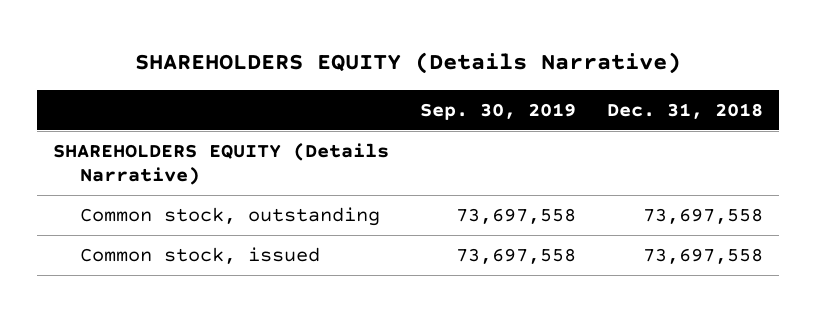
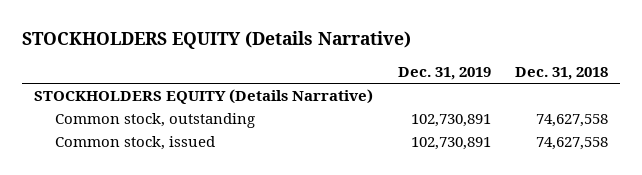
[134,52,681,75] SHAREHOLDERS EQUITY (Details Narrative) -> [21,31,411,50] STOCKHOLDERS EQUITY (Details Narrative)
[419,103,576,121] Sep. 30, 2019 -> none
none -> [397,67,491,81] Dec. 31, 2019
[52,143,389,186] SHAREHOLDERS EQUITY (Details Narrative) -> [34,89,374,105] STOCKHOLDERS EQUITY (Details Narrative)
[642,208,763,225] 73,697,558 -> [536,114,609,128] 74,627,558
[642,248,763,265] 73,697,558 -> [536,137,609,151] 74,627,558

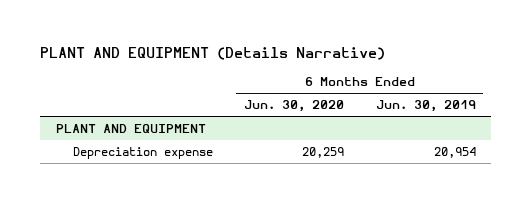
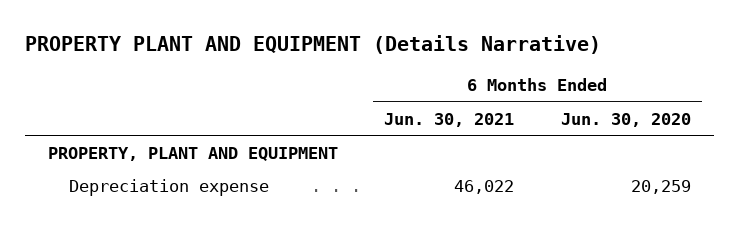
[40,47,386,61] PLANT AND EQUIPMENT (Details Narrative) -> [25,35,602,55] PROPERTY PLANT AND EQUIPMENT (Details Narrative)
[375,100,476,113] Jun. 30, 2019 -> none
none -> [384,112,515,127] Jun. 30, 2021
[55,123,206,133] PLANT AND EQUIPMENT -> [48,146,339,161] PROPERTY, PLANT AND EQUIPMENT

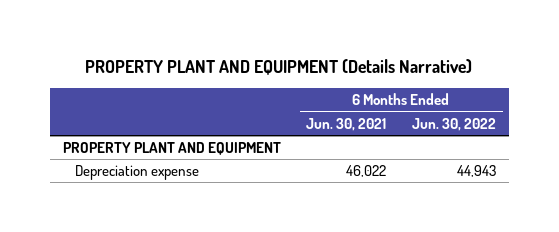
[560,112,691,127] Jun. 30, 2020 -> none
none -> [412,117,497,131] Jun. 30, 2022
[48,146,339,161] PROPERTY, PLANT AND EQUIPMENT -> [62,142,281,156] PROPERTY PLANT AND EQUIPMENT

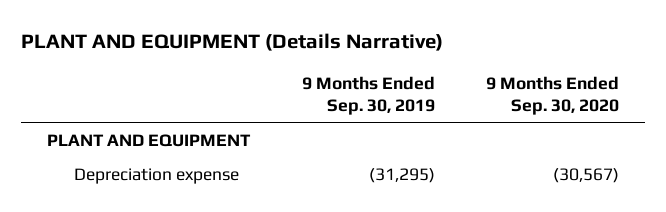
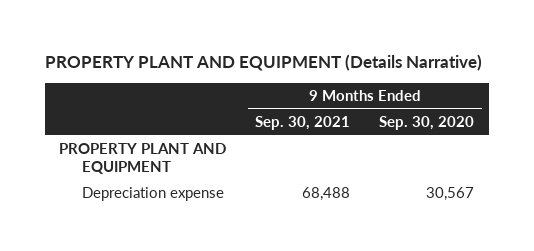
[20,33,443,52] PLANT AND EQUIPMENT (Details Narrative) -> [44,53,482,71] PROPERTY PLANT AND EQUIPMENT (Details Narrative)
[301,75,435,115] 9 Months Ended Sep. 30, 2019 -> none
none -> [255,116,351,131] Sep. 30, 2021
[46,133,251,147] PLANT AND EQUIPMENT -> [59,143,227,175] PROPERTY PLANT AND EQUIPMENT
[553,167,620,183] (30,567) -> [426,187,475,202] 30,567

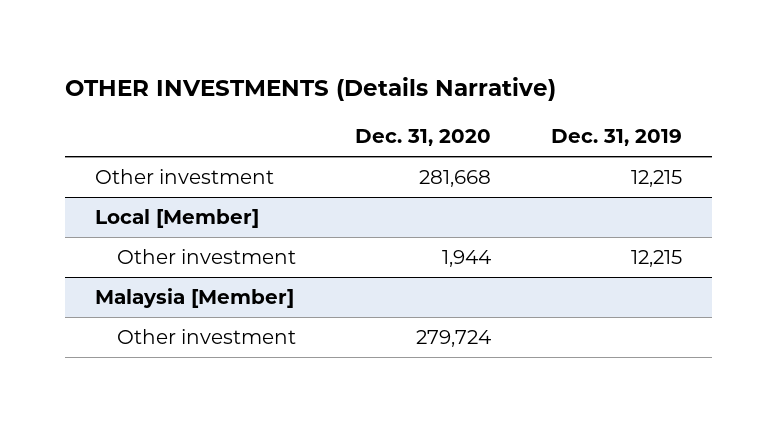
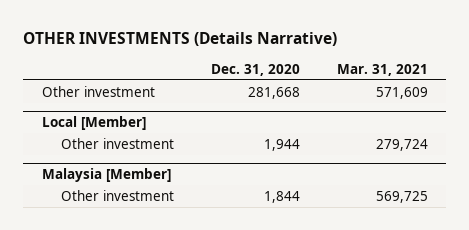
[550,129,682,147] Dec. 31, 2019 -> none
none -> [336,63,428,76] Mar. 31, 2021
[416,330,492,348] 279,724 -> [263,190,300,203] 1,844

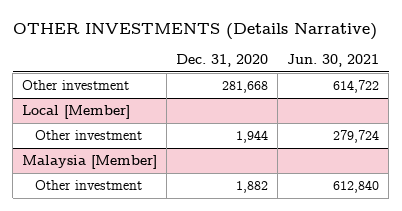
[336,63,428,76] Mar. 31, 2021 -> none
none -> [287,53,380,67] Jun. 30, 2021
[263,190,300,203] 1,844 -> [236,180,269,193] 1,882

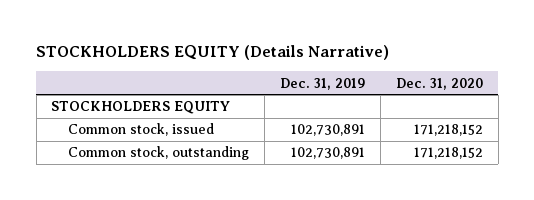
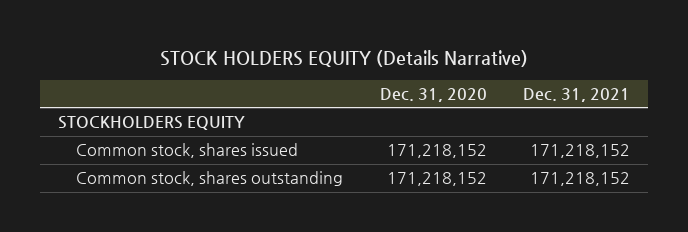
[36,45,390,61] STOCKHOLDERS EQUITY (Details Narrative) -> [159,49,528,67] STOCK HOLDERS EQUITY (Details Narrative)
[279,77,365,90] Dec. 31, 2019 -> none
none -> [523,87,631,102] Dec. 31, 2021
[68,123,215,137] Common stock, issued -> [76,143,299,159] Common stock, shares issued
[68,146,250,161] Common stock, outstanding -> [76,171,344,187] Common stock, shares outstanding

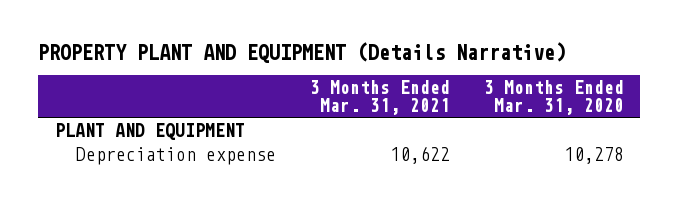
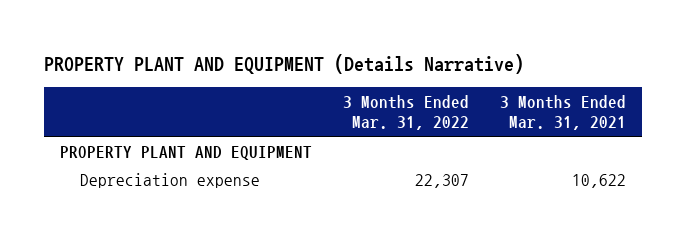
[483,79,624,115] 3 Months Ended Mar. 31, 2020 -> none
none -> [342,94,469,131] 3 Months Ended Mar. 31, 2022
[54,122,245,140] PLANT AND EQUIPMENT -> [59,145,312,160] PROPERTY PLANT AND EQUIPMENT

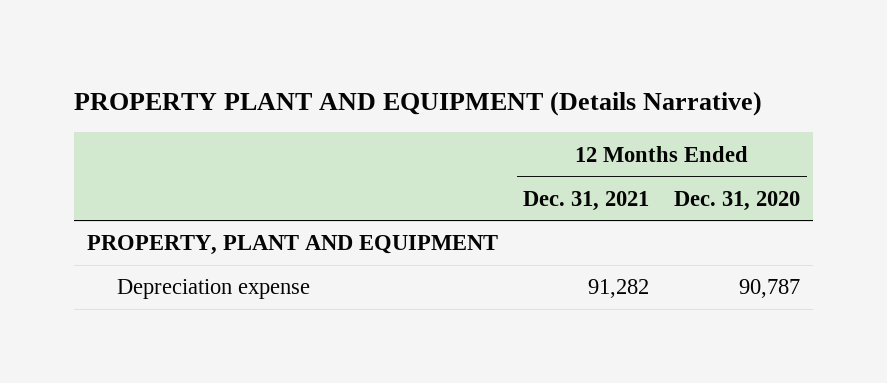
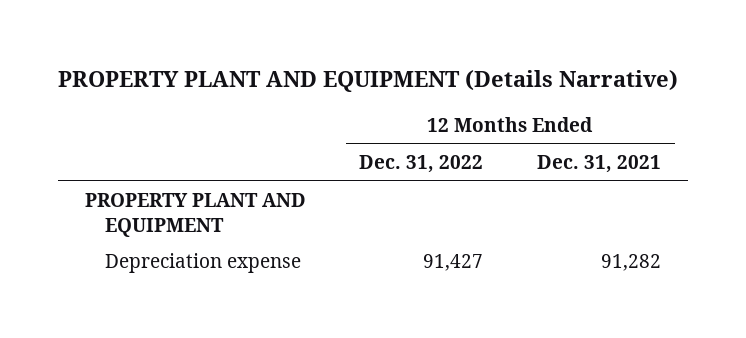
[674,190,801,211] Dec. 31, 2020 -> none
none -> [359,154,484,173] Dec. 31, 2022
[87,235,499,256] PROPERTY, PLANT AND EQUIPMENT -> [84,193,306,237] PROPERTY PLANT AND EQUIPMENT

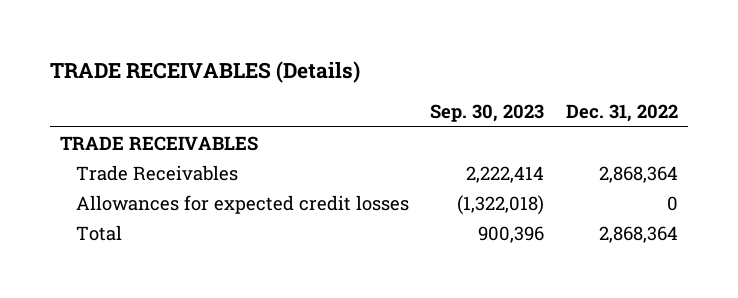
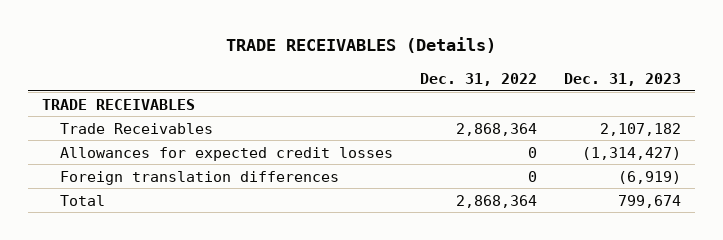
[430,104,545,123] Sep. 30, 2023 -> none
none -> [564,72,682,86] Dec. 31, 2023
none -> [60,170,340,185] Foreign translation differences

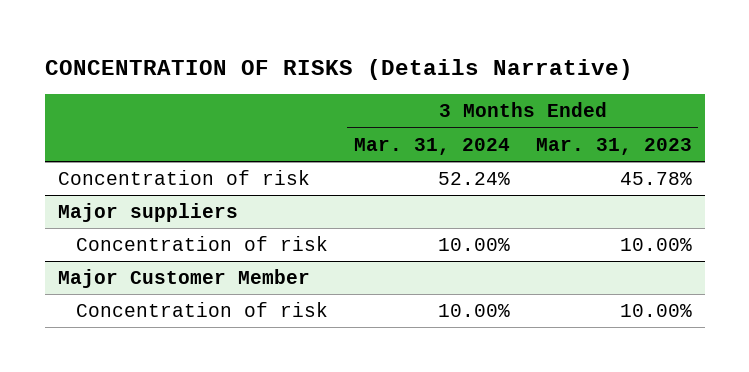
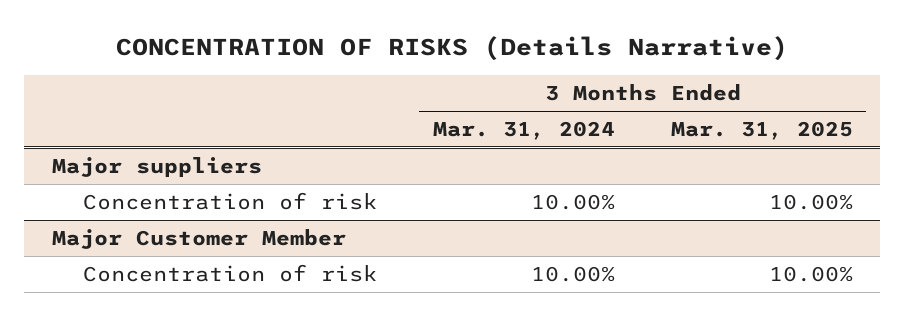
[535,137,692,155] Mar. 31, 2023 -> none
none -> [670,120,853,140] Mar. 31, 2025
[57,170,310,186] Concentration of risk -> none

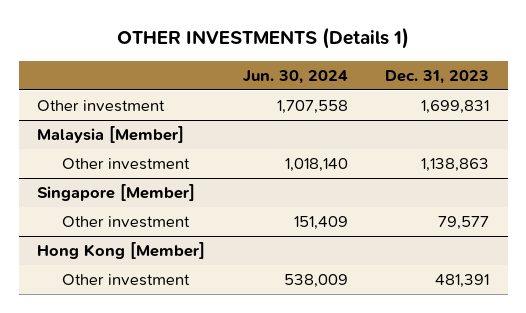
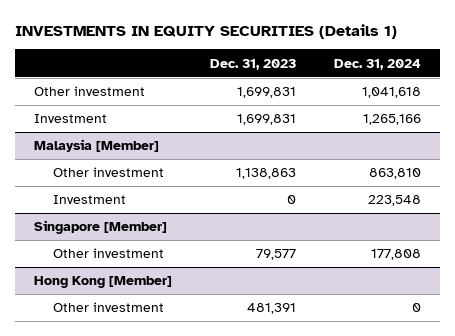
[117,27,410,50] OTHER INVESTMENTS (Details 1) -> [15,24,398,40] INVESTMENTS IN EQUITY SECURITIES (Details 1)
[242,69,348,84] Jun. 30, 2024 -> none
none -> [333,58,421,70] Dec. 31, 2024
none -> [34,114,108,124] Investment
none -> [52,195,126,205] Investment

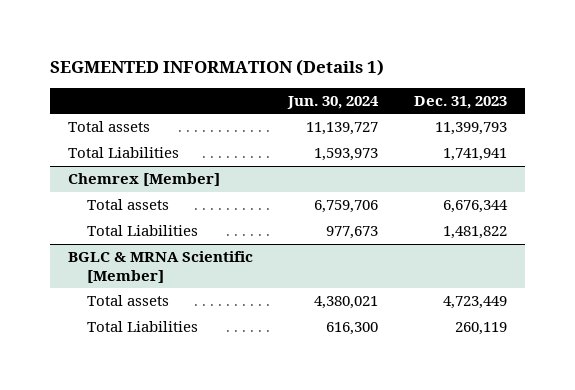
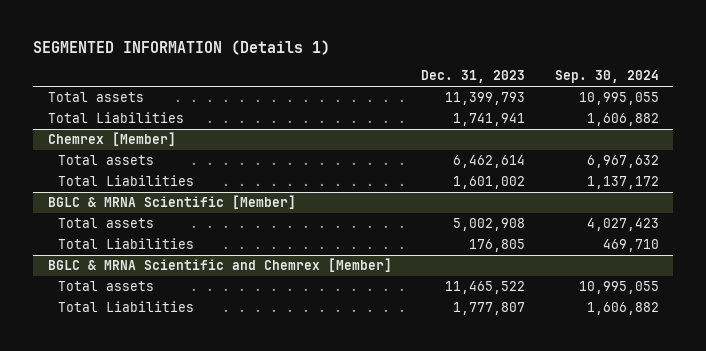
[287,95,380,109] Jun. 30, 2024 -> none
none -> [554,70,659,84] Sep. 30, 2024
[443,200,509,214] 6,676,344 -> [453,155,526,169] 6,462,614
[443,226,508,240] 1,481,822 -> [453,176,526,190] 1,601,002
[443,296,508,310] 4,723,449 -> [453,218,526,232] 5,002,908
[455,322,508,336] 260,119 -> [469,239,526,253] 176,805
none -> [47,258,392,273] BGLC & MRNA Scientific and Chemrex [Member]
none -> [57,281,154,292] Total assets
none -> [57,301,194,313] Total Liabilities

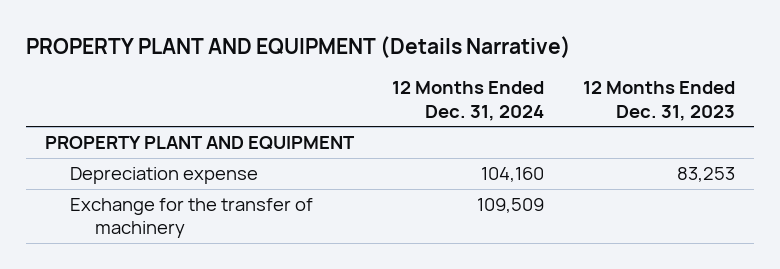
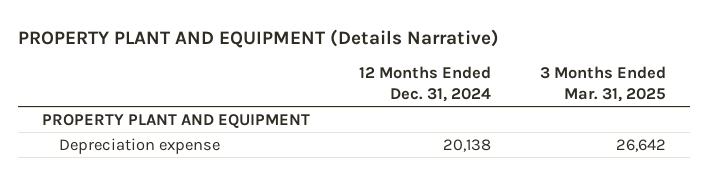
[582,81,735,121] 12 Months Ended Dec. 31, 2023 -> none
none -> [539,66,666,103] 3 Months Ended Mar. 31, 2025
[70,198,314,239] Exchange for the transfer of machinery -> none
[481,167,545,183] 104,160 -> [443,138,492,152] 20,138

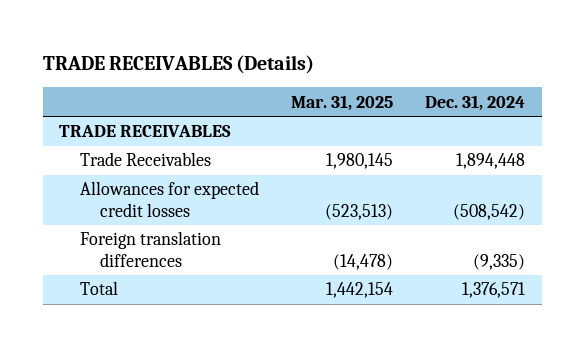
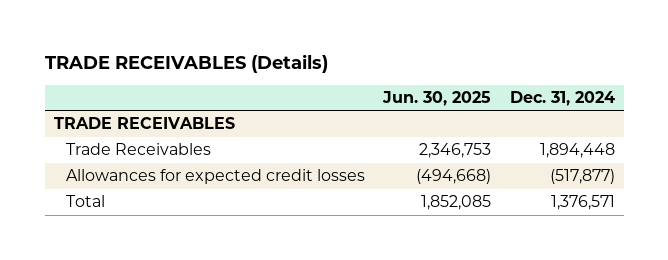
[290,94,393,111] Mar. 31, 2025 -> none
none -> [382,91,492,107] Jun. 30, 2025
[79,231,221,267] Foreign translation differences -> none
[453,203,526,220] (508,542) -> [549,169,615,185] (517,877)

